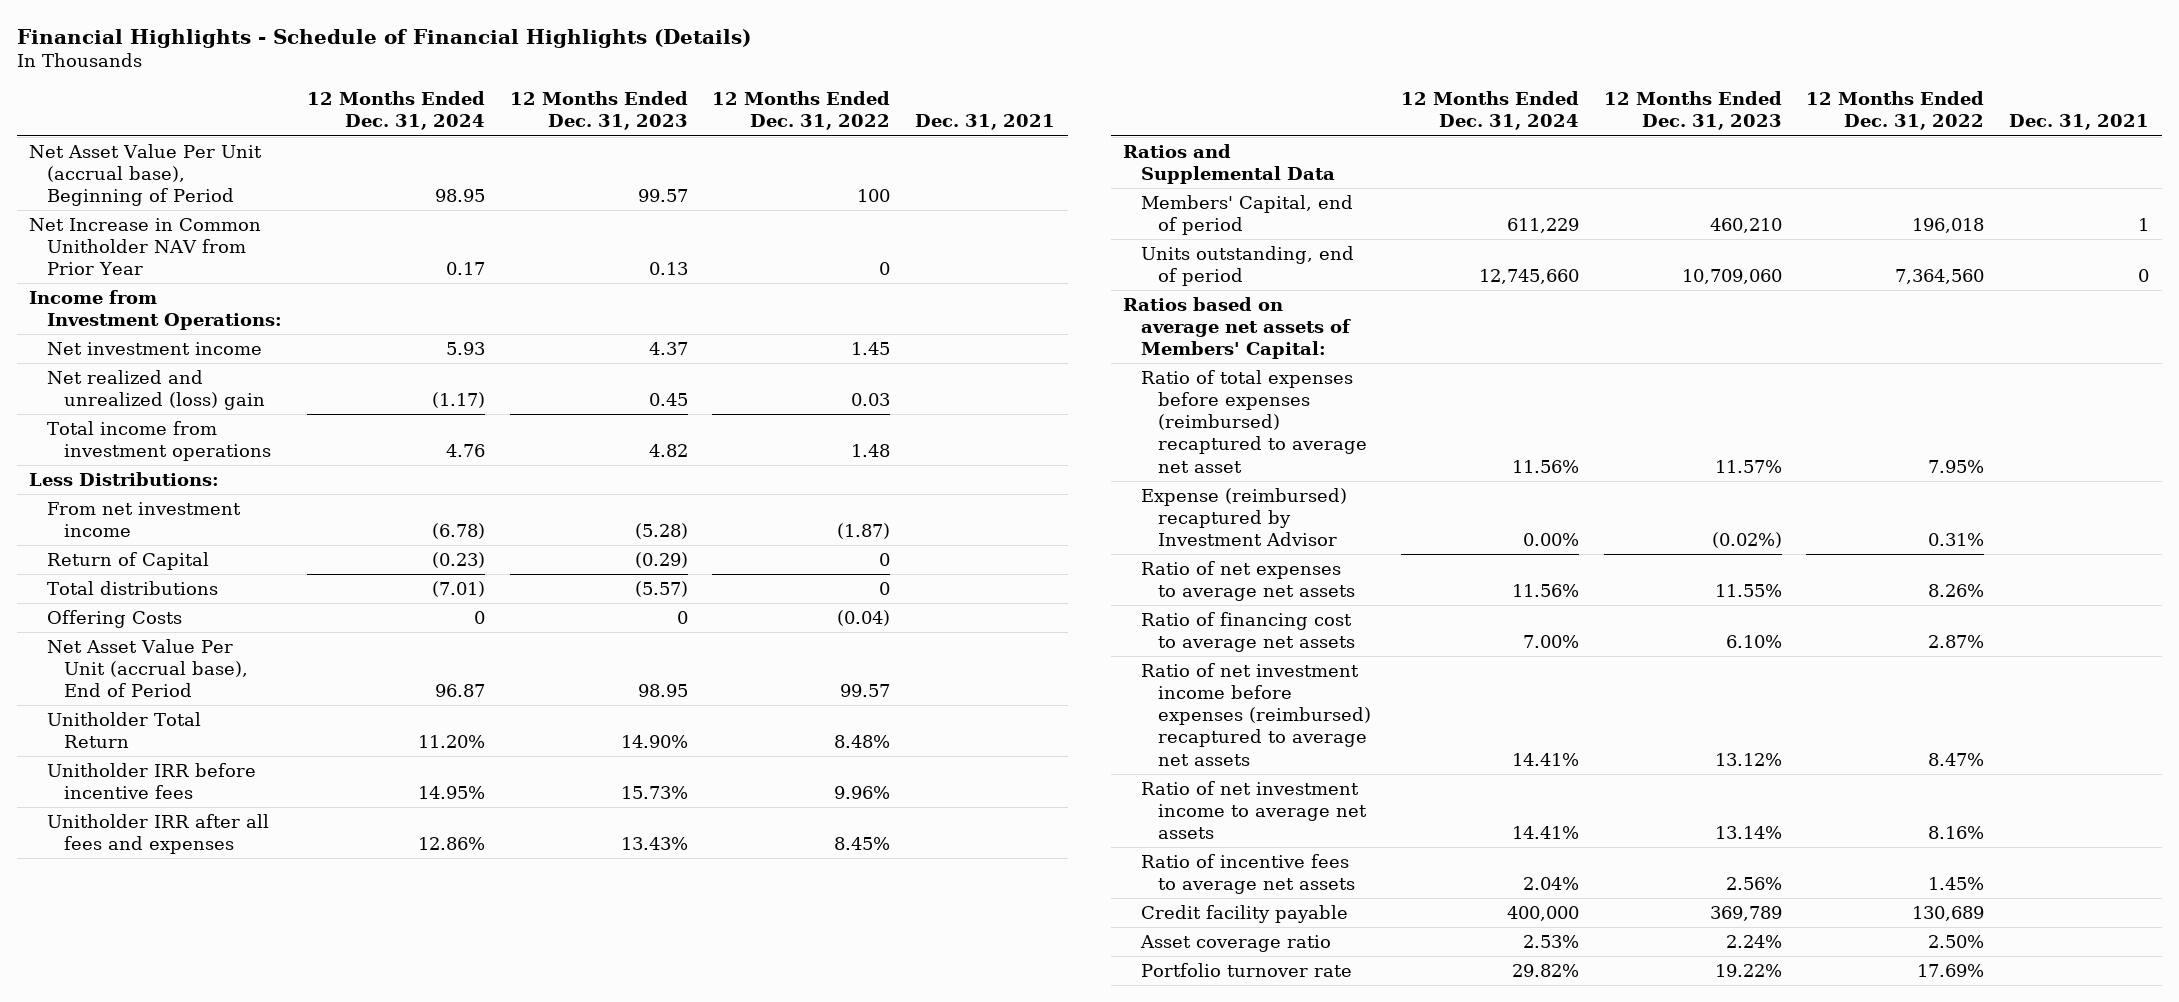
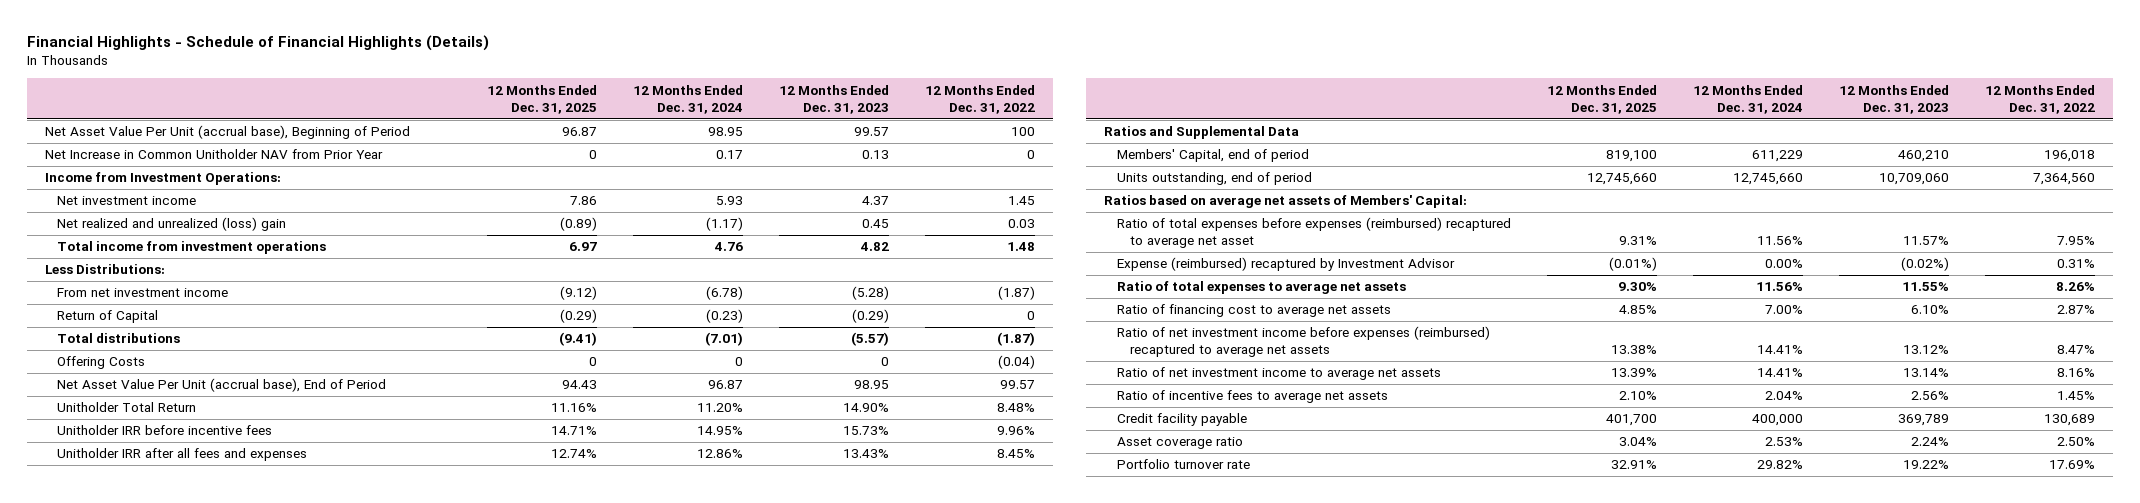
[915,114,1056,131] Dec. 31, 2021 -> none
none -> [487,84,598,114] 12 Months Ended Dec. 31, 2025
[879,581,891,595] 0 -> [997,332,1036,347] (1.87)
[1140,560,1356,601] Ratio of net expenses to average net assets -> [1117,281,1407,295] Ratio of total expenses to average net assets

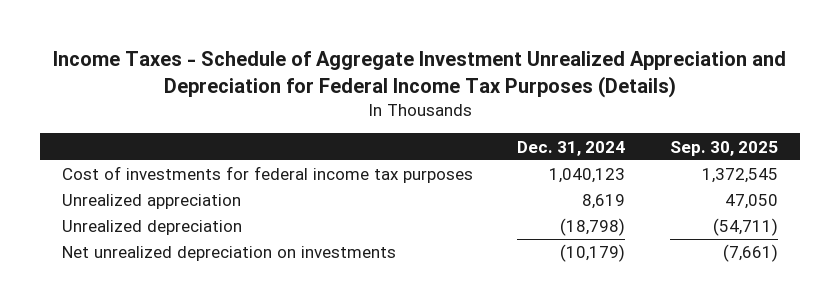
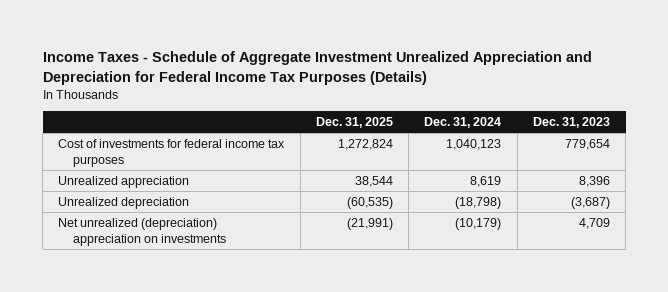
[669,140,778,156] Sep. 30, 2025 -> none
none -> [315,117,393,129] Dec. 31, 2025
none -> [532,117,610,129] Dec. 31, 2023
[61,246,396,262] Net unrealized depreciation on investments -> [58,217,227,246] Net unrealized (depreciation) appreciation on investments

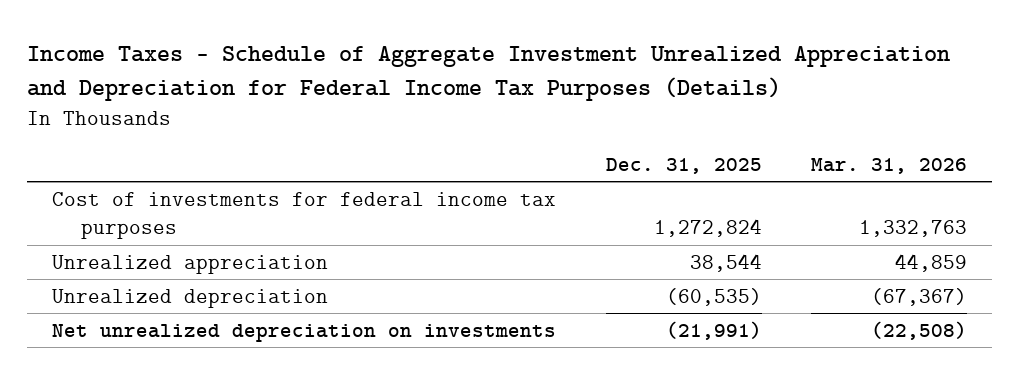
[424,117,502,129] Dec. 31, 2024 -> none
[532,117,610,129] Dec. 31, 2023 -> none
none -> [811,157,968,174] Mar. 31, 2026
[58,217,227,246] Net unrealized (depreciation) appreciation on investments -> [52,323,557,342] Net unrealized depreciation on investments

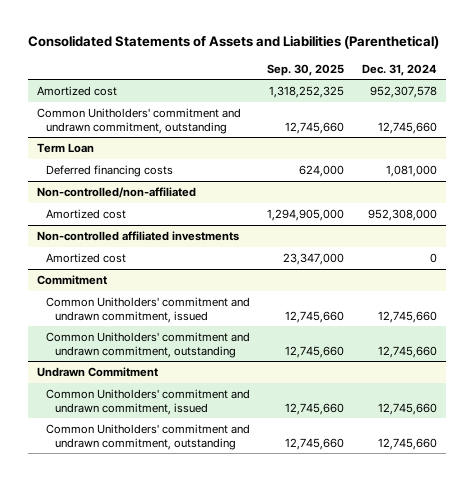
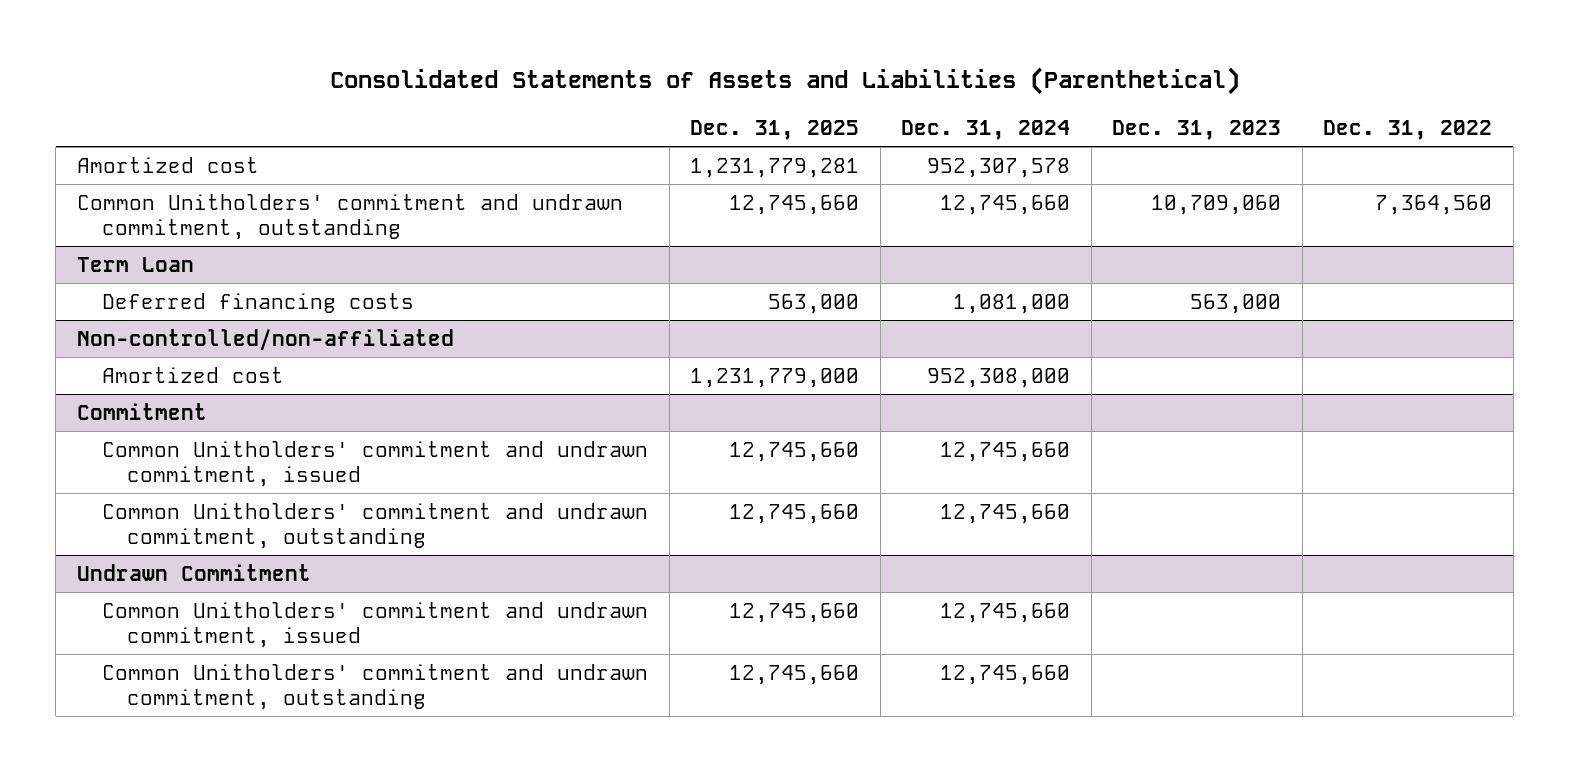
[267,63,345,76] Sep. 30, 2025 -> none
none -> [690,120,860,141] Dec. 31, 2025
none -> [1112,120,1282,141] Dec. 31, 2023
none -> [1323,120,1493,141] Dec. 31, 2022
[36,231,239,242] Non-controlled affiliated investments -> none
[45,253,126,264] Amortized cost -> none

